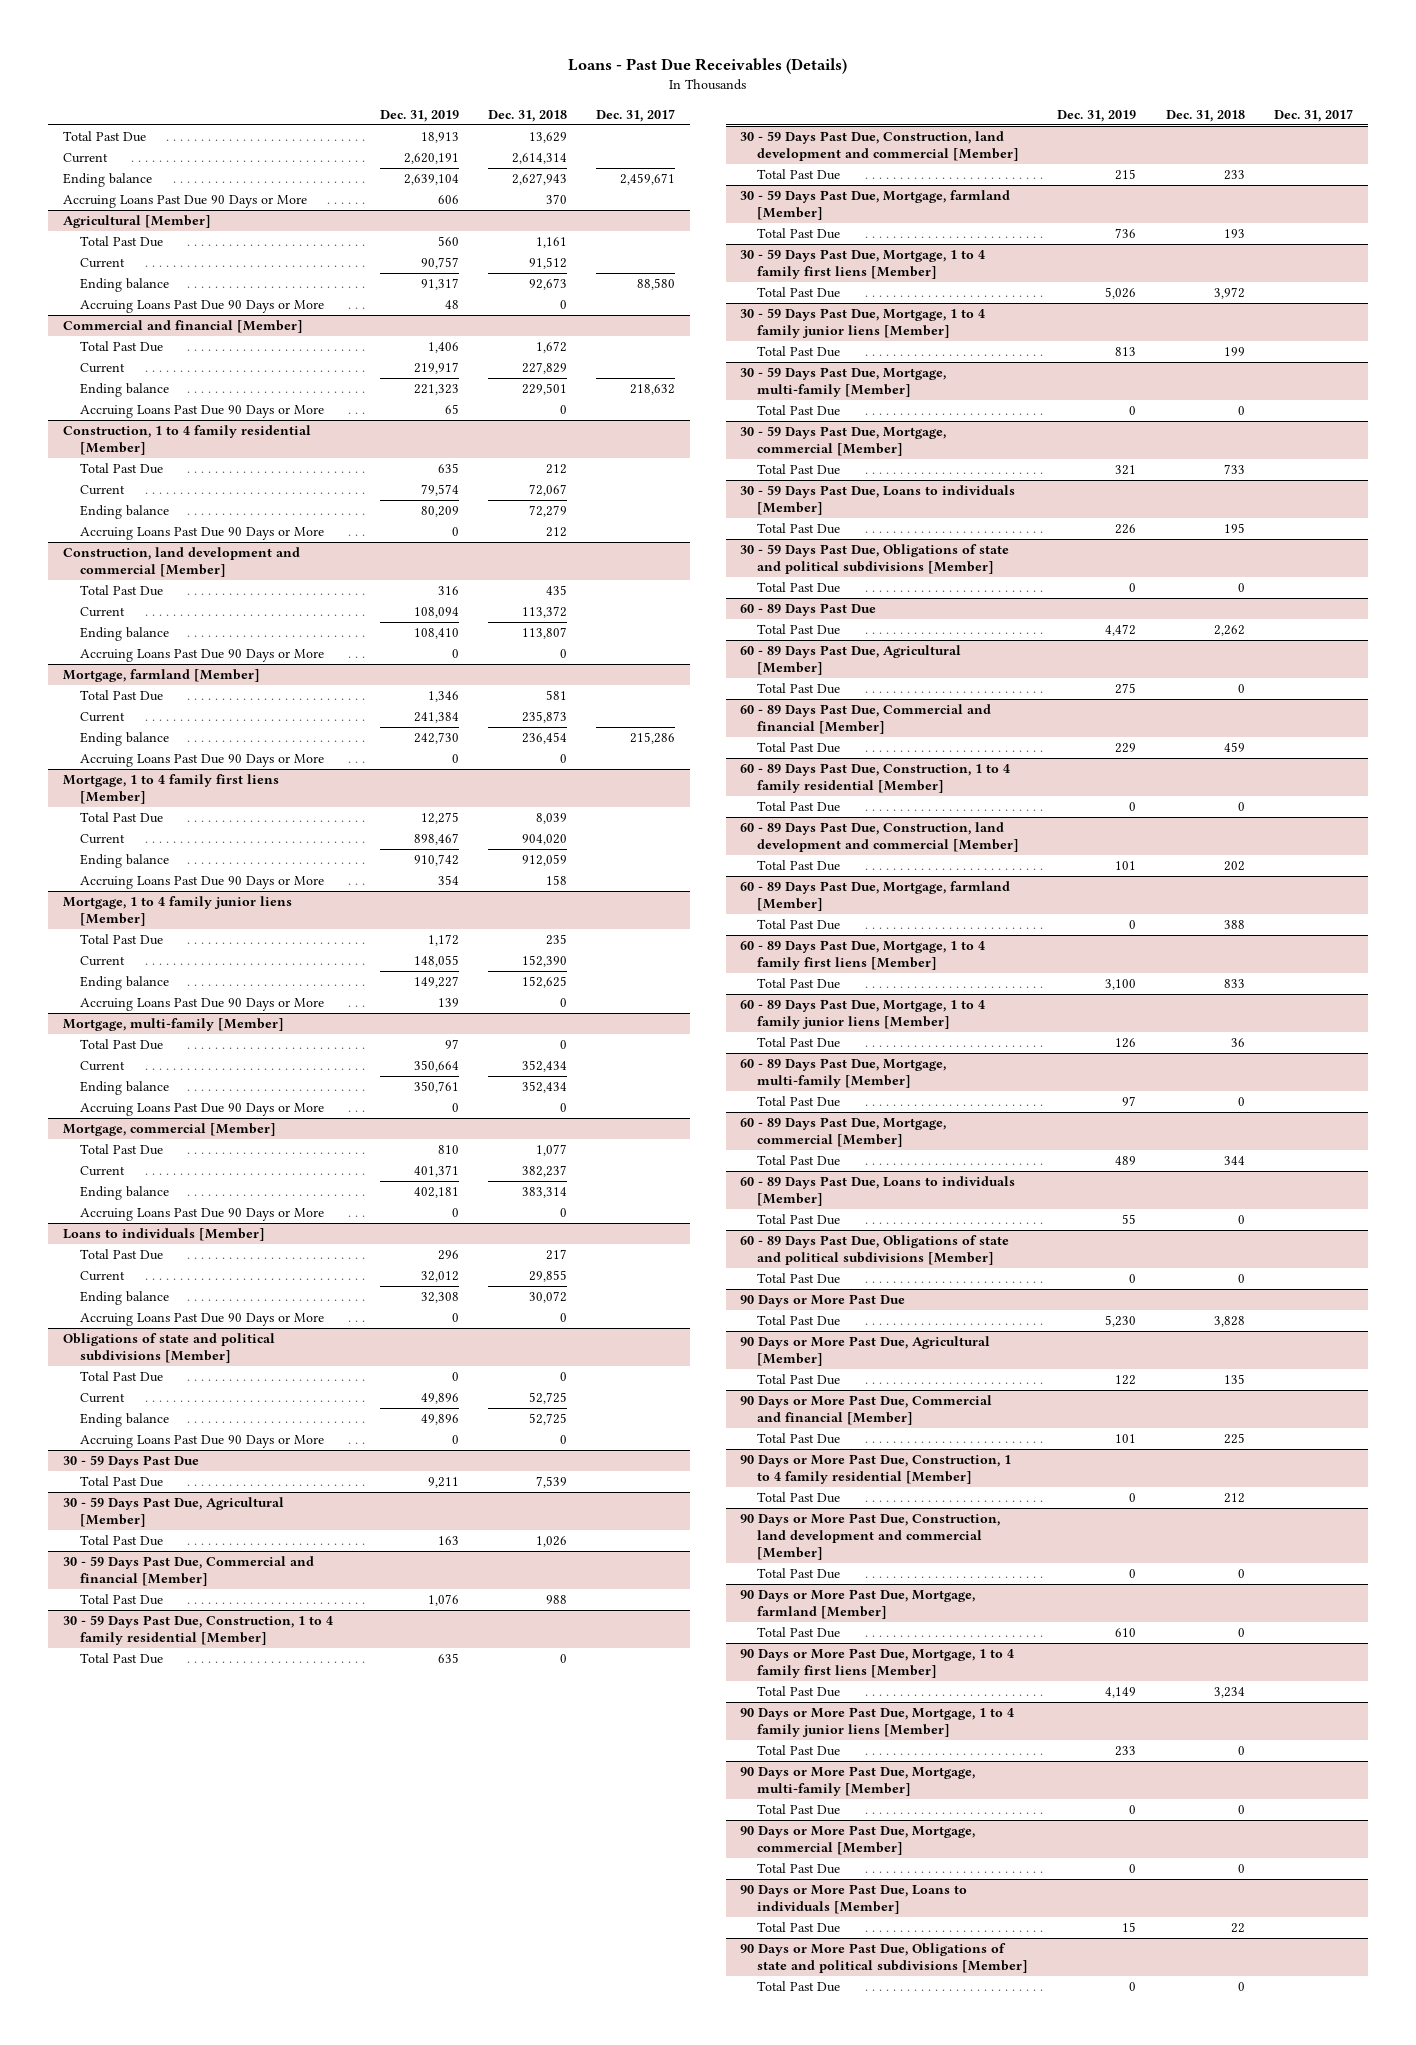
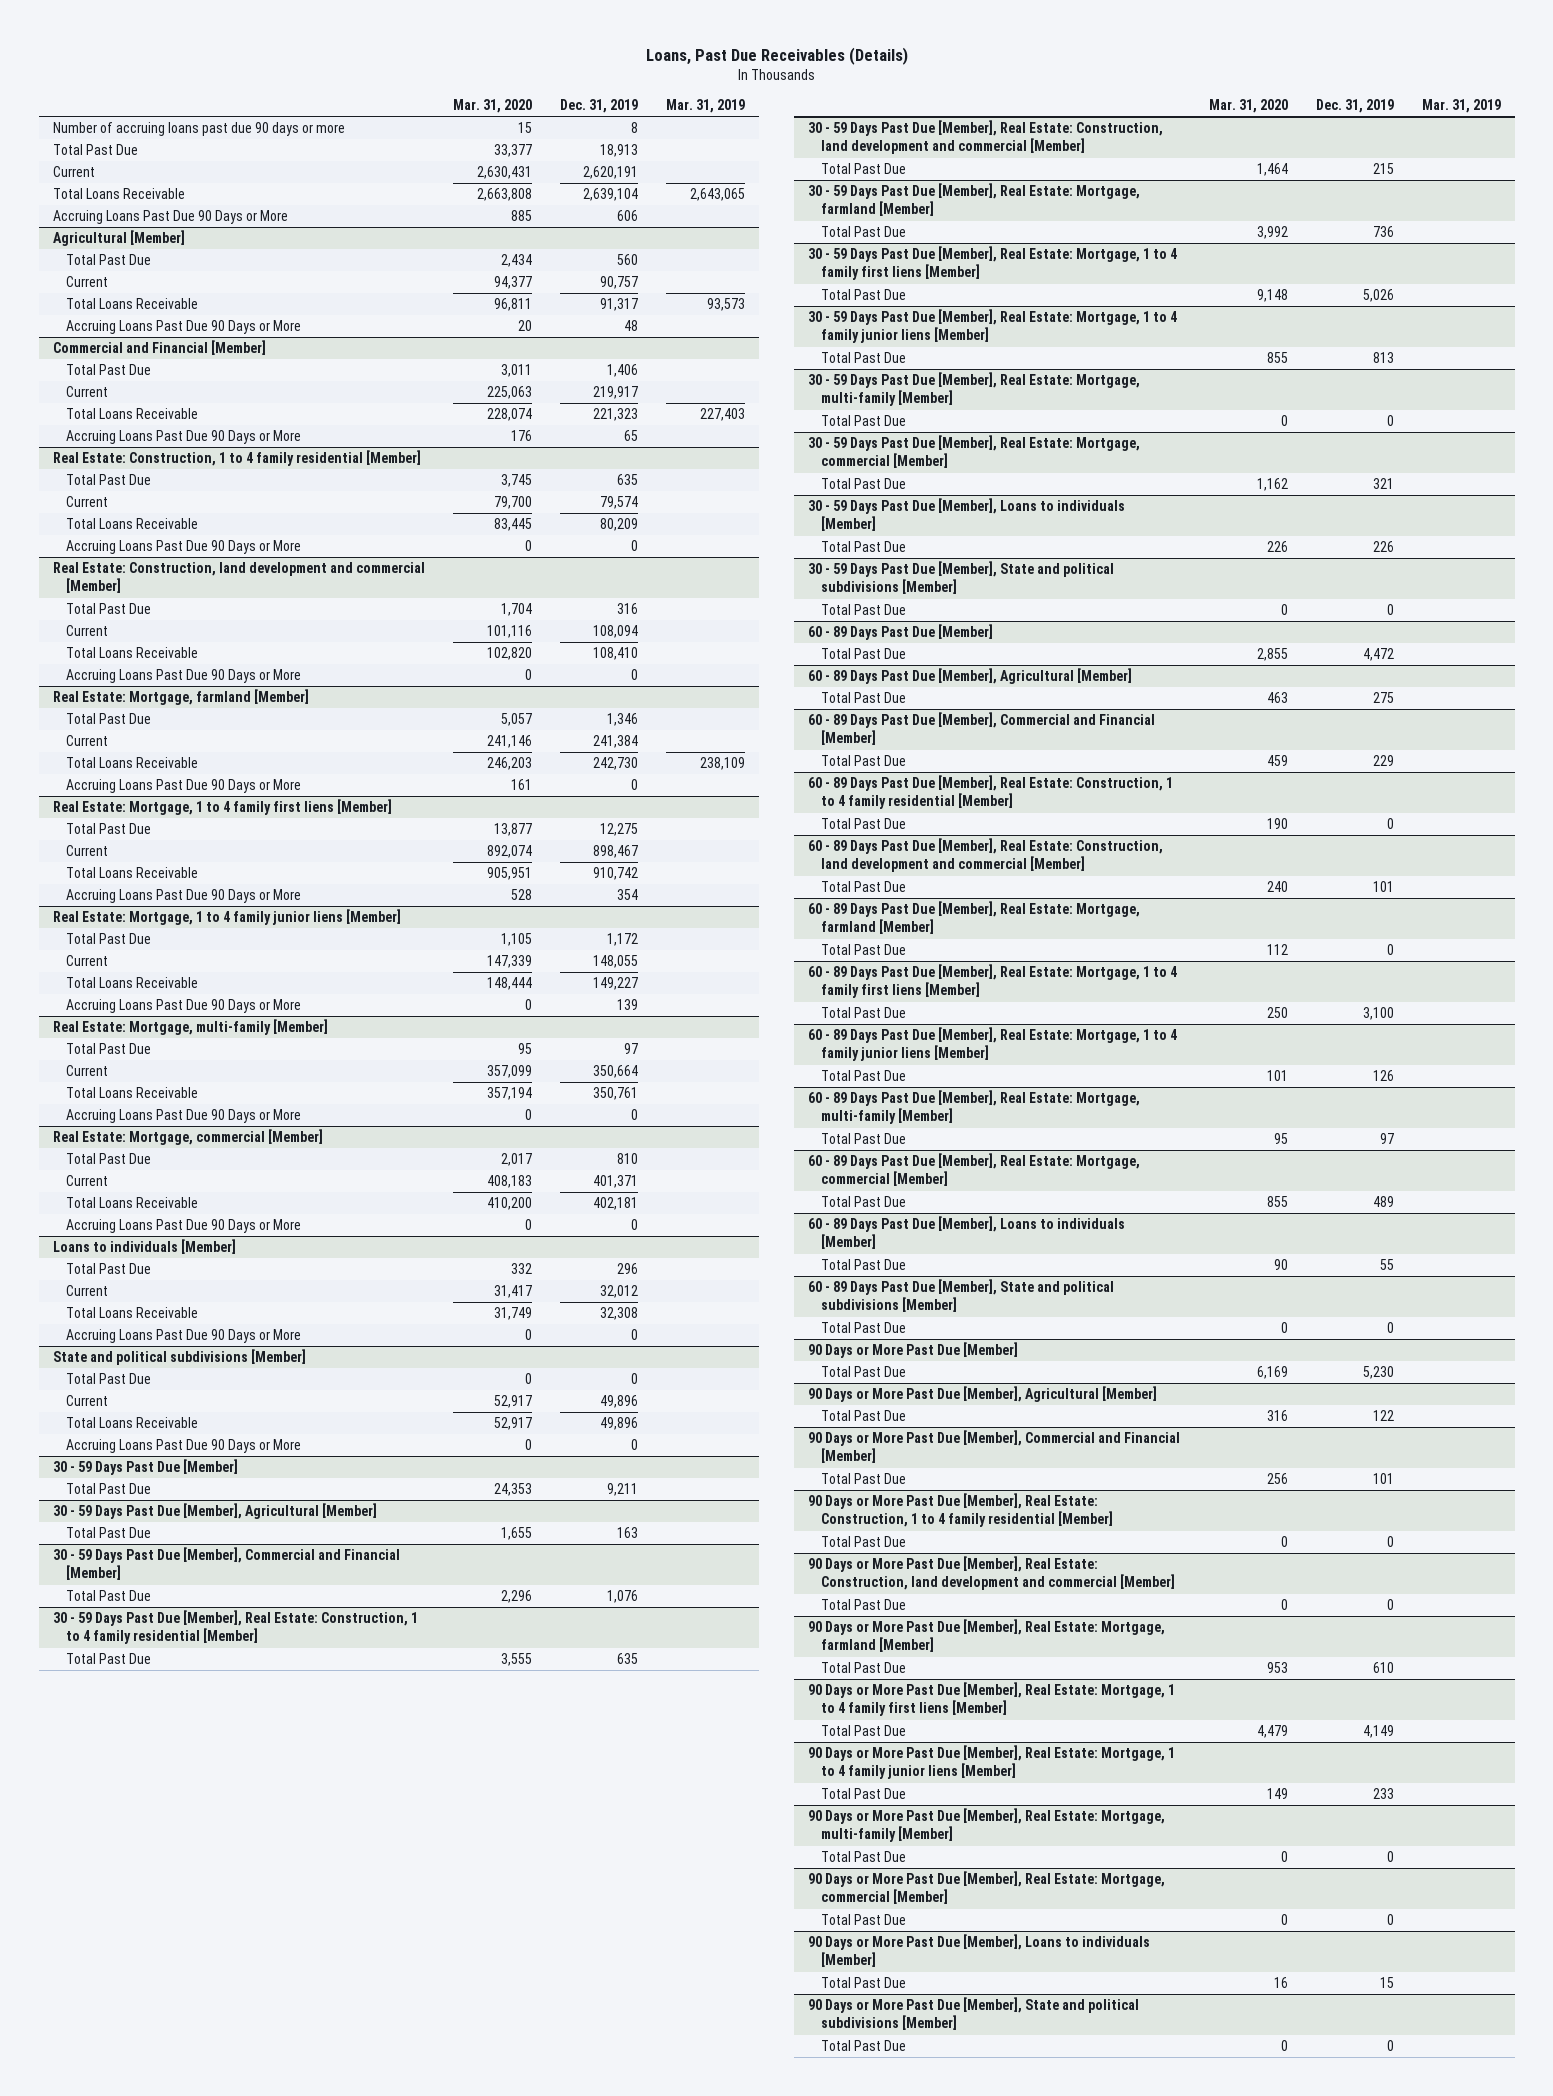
[567,58,847,75] Loans - Past Due Receivables (Details) -> [645,46,908,65] Loans, Past Due Receivables (Details)
[488,109,568,122] Dec. 31, 2018 -> none
[596,108,676,122] Dec. 31, 2017 -> none
none -> [452,99,532,114] Mar. 31, 2020
none -> [666,99,746,114] Mar. 31, 2019
none -> [52,122,345,137] Number of accruing loans past due 90 days or more
[62,173,152,188] Ending balance -> [52,188,185,200] Total Loans Receivable
[79,278,169,293] Ending balance -> [65,298,198,310] Total Loans Receivable
[62,320,303,334] Commercial and financial [Member] -> [52,340,266,356] Commercial and Financial [Member]
[79,383,169,398] Ending balance -> [65,408,198,420] Total Loans Receivable
[62,425,311,456] Construction, 1 to 4 family residential [Member] -> [52,450,421,467] Real Estate: Construction, 1 to 4 family residential [Member]
[79,505,169,520] Ending balance -> [65,518,198,530] Total Loans Receivable
[62,547,300,578] Construction, land development and commercial [Member] -> [52,562,425,594] Real Estate: Construction, land development and commercial [Member]
[79,627,169,642] Ending balance -> [65,647,198,659] Total Loans Receivable
[62,669,260,683] Mortgage, farmland [Member] -> [52,689,309,706] Real Estate: Mortgage, farmland [Member]
[79,732,169,747] Ending balance -> [65,757,198,769] Total Loans Receivable
[62,774,279,805] Mortgage, 1 to 4 family first liens [Member] -> [52,799,392,816] Real Estate: Mortgage, 1 to 4 family first liens [Member]
[79,854,169,869] Ending balance -> [65,867,198,879] Total Loans Receivable
[62,896,292,927] Mortgage, 1 to 4 family junior liens [Member] -> [52,909,401,926] Real Estate: Mortgage, 1 to 4 family junior liens [Member]
[79,976,169,991] Ending balance -> [65,977,198,989] Total Loans Receivable
[62,1018,284,1032] Mortgage, multi-family [Member] -> [52,1019,328,1036] Real Estate: Mortgage, multi-family [Member]
[79,1081,169,1096] Ending balance -> [65,1087,198,1099] Total Loans Receivable
[62,1123,276,1137] Mortgage, commercial [Member] -> [52,1129,323,1146] Real Estate: Mortgage, commercial [Member]
[79,1186,169,1201] Ending balance -> [65,1197,198,1209] Total Loans Receivable
[79,1291,169,1306] Ending balance -> [65,1307,198,1319] Total Loans Receivable
[62,1333,275,1364] Obligations of state and political subdivisions [Member] -> [52,1349,306,1366] State and political subdivisions [Member]
[79,1413,169,1428] Ending balance -> [65,1417,198,1429] Total Loans Receivable
[62,1455,199,1469] 30 - 59 Days Past Due -> [52,1459,238,1476] 30 - 59 Days Past Due [Member]
[62,1497,284,1528] 30 - 59 Days Past Due, Agricultural [Member] -> [52,1503,377,1520] 30 - 59 Days Past Due [Member], Agricultural [Member]
[62,1556,314,1587] 30 - 59 Days Past Due, Commercial and financial [Member] -> [52,1547,400,1581] 30 - 59 Days Past Due [Member], Commercial and Financial [Member]
[62,1615,333,1646] 30 - 59 Days Past Due, Construction, 1 to 4 family residential [Member] -> [52,1610,418,1645] 30 - 59 Days Past Due [Member], Real Estate: Construction, 1 to 4 family residential [Member]
[740,131,1020,162] 30 - 59 Days Past Due, Construction, land development and commercial [Member] -> [808,120,1164,155] 30 - 59 Days Past Due [Member], Real Estate: Construction, land development and commercial [Member]
[740,190,1011,221] 30 - 59 Days Past Due, Mortgage, farmland [Member] -> [808,183,1141,217] 30 - 59 Days Past Due [Member], Real Estate: Mortgage, farmland [Member]
[740,249,986,280] 30 - 59 Days Past Due, Mortgage, 1 to 4 family first liens [Member] -> [808,246,1178,281] 30 - 59 Days Past Due [Member], Real Estate: Mortgage, 1 to 4 family first liens [Member]
[740,308,986,339] 30 - 59 Days Past Due, Mortgage, 1 to 4 family junior liens [Member] -> [808,309,1178,344] 30 - 59 Days Past Due [Member], Real Estate: Mortgage, 1 to 4 family junior liens [Member]
[740,367,947,398] 30 - 59 Days Past Due, Mortgage, multi-family [Member] -> [808,372,1141,407] 30 - 59 Days Past Due [Member], Real Estate: Mortgage, multi-family [Member]
[740,426,947,457] 30 - 59 Days Past Due, Mortgage, commercial [Member] -> [808,435,1141,469] 30 - 59 Days Past Due [Member], Real Estate: Mortgage, commercial [Member]
[740,485,1016,516] 30 - 59 Days Past Due, Loans to individuals [Member] -> [808,498,1126,532] 30 - 59 Days Past Due [Member], Loans to individuals [Member]
[740,544,1010,575] 30 - 59 Days Past Due, Obligations of state and political subdivisions [Member] -> [808,561,1115,595] 30 - 59 Days Past Due [Member], State and political subdivisions [Member]
[740,603,877,617] 60 - 89 Days Past Due -> [808,624,994,641] 60 - 89 Days Past Due [Member]
[740,645,962,676] 60 - 89 Days Past Due, Agricultural [Member] -> [808,668,1133,685] 60 - 89 Days Past Due [Member], Agricultural [Member]
[740,704,992,735] 60 - 89 Days Past Due, Commercial and financial [Member] -> [808,712,1156,746] 60 - 89 Days Past Due [Member], Commercial and Financial [Member]
[740,763,1011,794] 60 - 89 Days Past Due, Construction, 1 to 4 family residential [Member] -> [808,775,1174,810] 60 - 89 Days Past Due [Member], Real Estate: Construction, 1 to 4 family residential [Member]
[740,822,1020,853] 60 - 89 Days Past Due, Construction, land development and commercial [Member] -> [808,838,1164,873] 60 - 89 Days Past Due [Member], Real Estate: Construction, land development and commercial [Member]
[740,881,1011,912] 60 - 89 Days Past Due, Mortgage, farmland [Member] -> [808,901,1141,935] 60 - 89 Days Past Due [Member], Real Estate: Mortgage, farmland [Member]
[740,940,986,971] 60 - 89 Days Past Due, Mortgage, 1 to 4 family first liens [Member] -> [808,964,1178,999] 60 - 89 Days Past Due [Member], Real Estate: Mortgage, 1 to 4 family first liens [Member]
[740,999,986,1030] 60 - 89 Days Past Due, Mortgage, 1 to 4 family junior liens [Member] -> [808,1027,1178,1062] 60 - 89 Days Past Due [Member], Real Estate: Mortgage, 1 to 4 family junior liens [Member]
[740,1058,947,1089] 60 - 89 Days Past Due, Mortgage, multi-family [Member] -> [808,1090,1141,1125] 60 - 89 Days Past Due [Member], Real Estate: Mortgage, multi-family [Member]
[740,1117,947,1148] 60 - 89 Days Past Due, Mortgage, commercial [Member] -> [808,1153,1141,1187] 60 - 89 Days Past Due [Member], Real Estate: Mortgage, commercial [Member]
[740,1176,1016,1207] 60 - 89 Days Past Due, Loans to individuals [Member] -> [808,1216,1126,1250] 60 - 89 Days Past Due [Member], Loans to individuals [Member]
[740,1235,1010,1266] 60 - 89 Days Past Due, Obligations of state and political subdivisions [Member] -> [808,1279,1115,1313] 60 - 89 Days Past Due [Member], State and political subdivisions [Member]
[740,1294,906,1308] 90 Days or More Past Due -> [808,1342,1019,1359] 90 Days or More Past Due [Member]
[740,1336,991,1367] 90 Days or More Past Due, Agricultural [Member] -> [808,1386,1158,1403] 90 Days or More Past Due [Member], Agricultural [Member]
[740,1395,993,1426] 90 Days or More Past Due, Commercial and financial [Member] -> [808,1430,1181,1464] 90 Days or More Past Due [Member], Commercial and Financial [Member]
[740,1454,1012,1485] 90 Days or More Past Due, Construction, 1 to 4 family residential [Member] -> [808,1493,1114,1528] 90 Days or More Past Due [Member], Real Estate: Construction, 1 to 4 family residential [Member]
[740,1513,1001,1561] 90 Days or More Past Due, Construction, land development and commercial [Member] -> [808,1556,1176,1591] 90 Days or More Past Due [Member], Real Estate: Construction, land development and commercial [Member]
[740,1589,976,1620] 90 Days or More Past Due, Mortgage, farmland [Member] -> [808,1619,1166,1653] 90 Days or More Past Due [Member], Real Estate: Mortgage, farmland [Member]
[740,1648,1015,1679] 90 Days or More Past Due, Mortgage, 1 to 4 family first liens [Member] -> [808,1682,1176,1717] 90 Days or More Past Due [Member], Real Estate: Mortgage, 1 to 4 family first liens [Member]
[740,1707,1015,1738] 90 Days or More Past Due, Mortgage, 1 to 4 family junior liens [Member] -> [808,1745,1176,1780] 90 Days or More Past Due [Member], Real Estate: Mortgage, 1 to 4 family junior liens [Member]
[740,1766,976,1797] 90 Days or More Past Due, Mortgage, multi-family [Member] -> [808,1808,1166,1843] 90 Days or More Past Due [Member], Real Estate: Mortgage, multi-family [Member]
[740,1825,976,1856] 90 Days or More Past Due, Mortgage, commercial [Member] -> [808,1871,1166,1905] 90 Days or More Past Due [Member], Real Estate: Mortgage, commercial [Member]
[740,1884,968,1915] 90 Days or More Past Due, Loans to individuals [Member] -> [808,1934,1151,1968] 90 Days or More Past Due [Member], Loans to individuals [Member]
[740,1943,1029,1974] 90 Days or More Past Due, Obligations of state and political subdivisions [Member] -> [808,1997,1140,2031] 90 Days or More Past Due [Member], State and political subdivisions [Member]

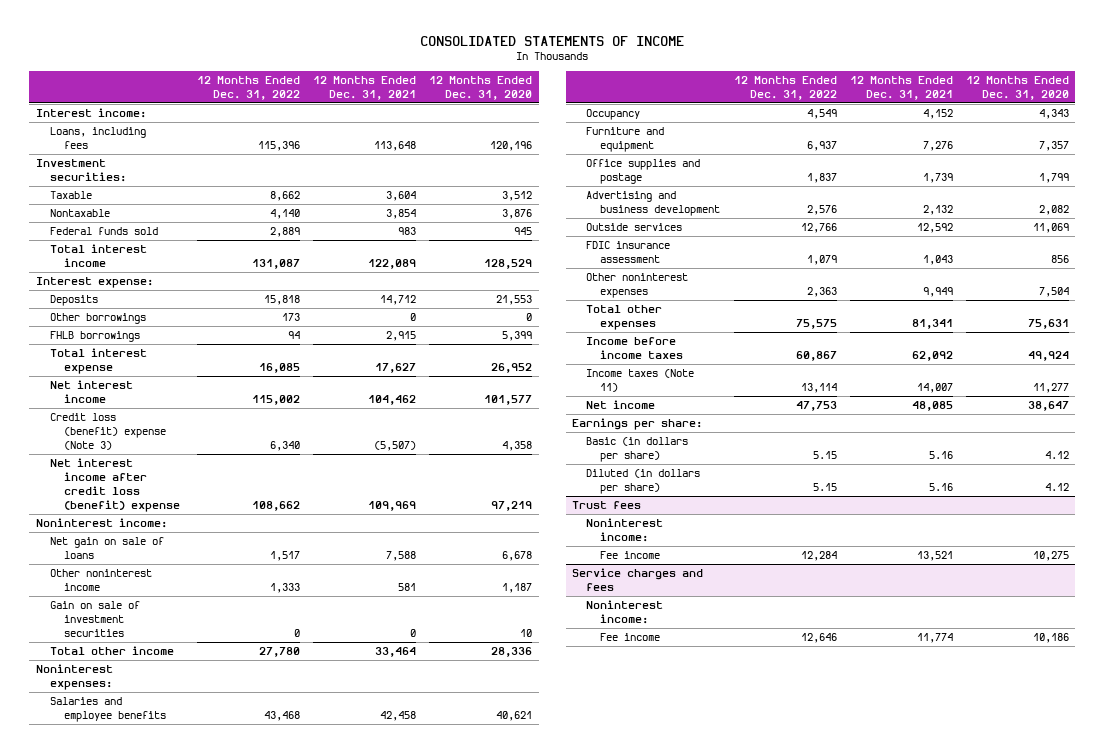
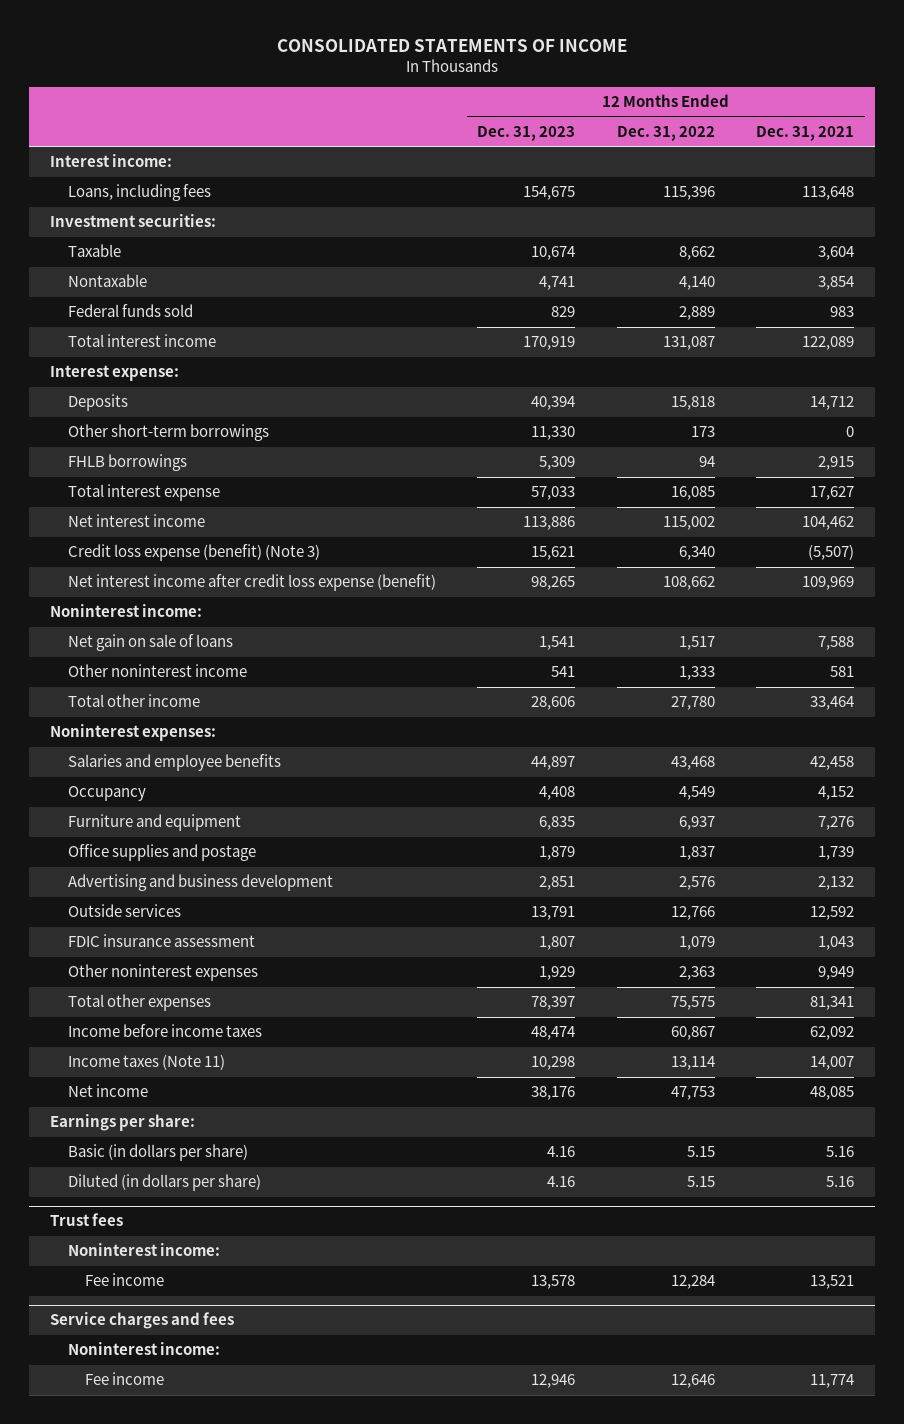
[429,76,533,100] 12 Months Ended Dec. 31, 2020 -> none
none -> [477,126,576,142] Dec. 31, 2023
[49,313,146,325] Other borrowings -> [67,424,269,442] Other short-term borrowings
[49,413,166,450] Credit loss (benefit) expense (Note 3) -> [67,544,320,562] Credit loss expense (benefit) (Note 3)
[49,458,180,512] Net interest income after credit loss (benefit) expense -> [67,574,436,592] Net interest income after credit loss expense (benefit)
[49,601,140,637] Gain on sale of investment securities -> none

